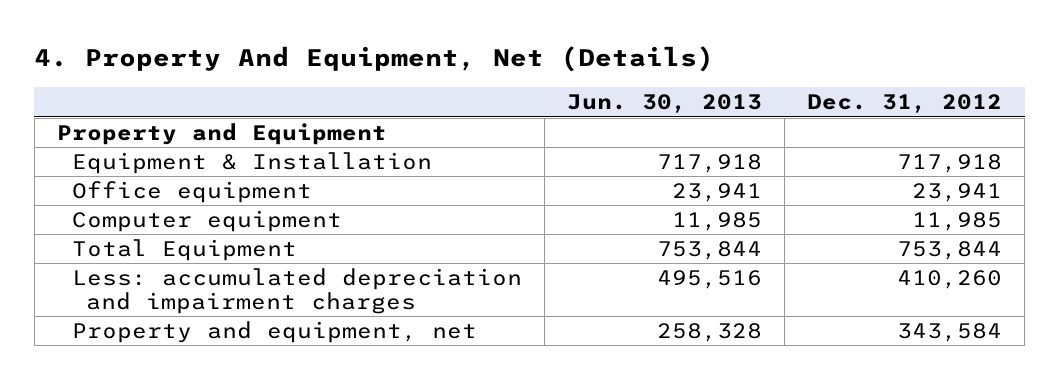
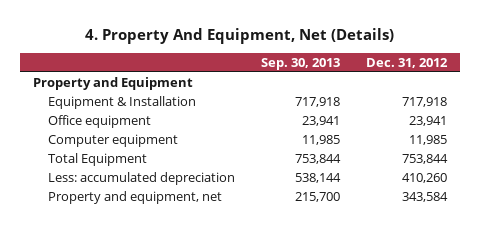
[566,94,762,114] Jun. 30, 2013 -> none
none -> [260,57,340,70] Sep. 30, 2013
[71,267,522,314] Less: accumulated depreciation and impairment charges -> [47,172,235,186] Less: accumulated depreciation

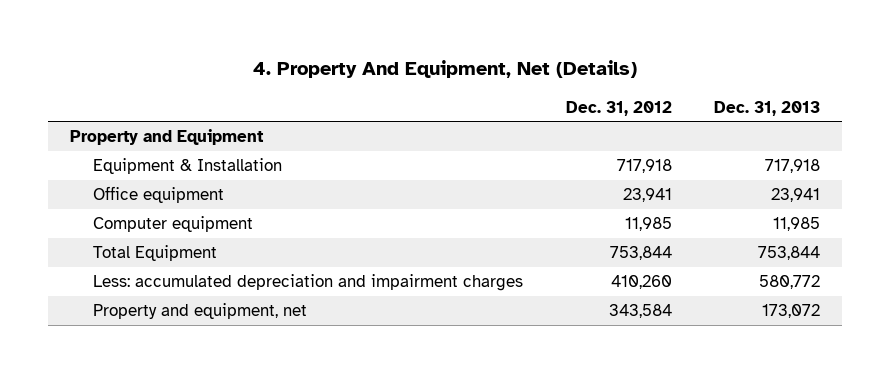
[260,57,340,70] Sep. 30, 2013 -> none
none -> [714,100,821,116] Dec. 31, 2013
[47,172,235,186] Less: accumulated depreciation -> [92,274,523,292] Less: accumulated depreciation and impairment charges

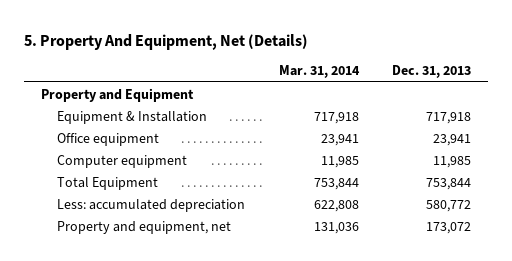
[253,60,638,79] 4. Property And Equipment, Net (Details) -> [24,33,309,50] 5. Property And Equipment, Net (Details)
[565,100,672,116] Dec. 31, 2012 -> none
none -> [278,65,360,79] Mar. 31, 2014
[92,274,523,292] Less: accumulated depreciation and impairment charges -> [56,198,245,212] Less: accumulated depreciation

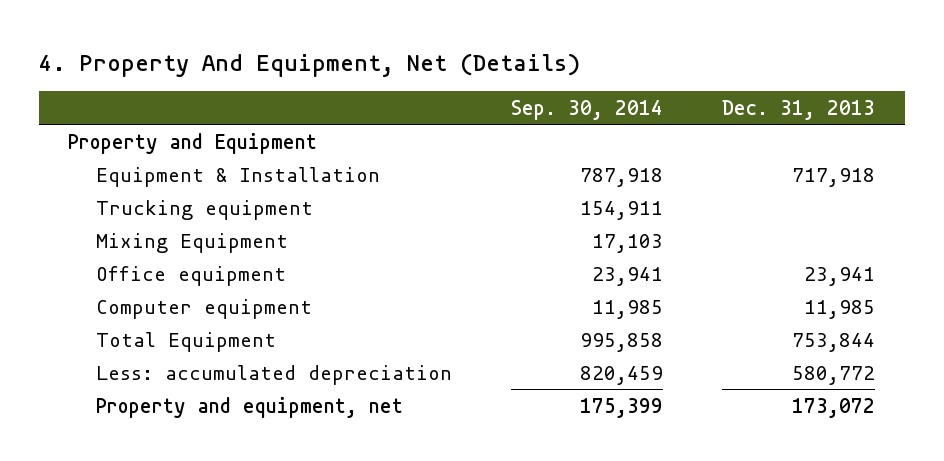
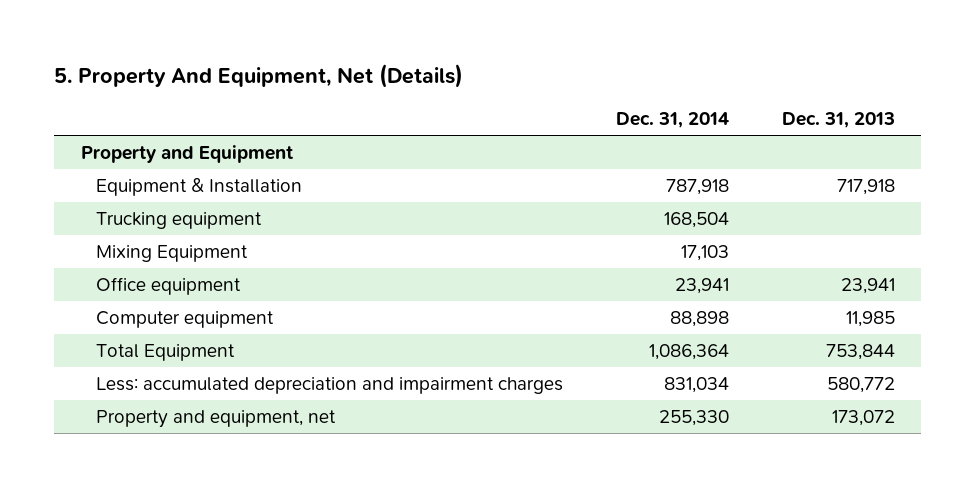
[38,52,580,77] 4. Property And Equipment, Net (Details) -> [54,64,464,89] 5. Property And Equipment, Net (Details)
[511,99,664,120] Sep. 30, 2014 -> none
none -> [615,112,729,129] Dec. 31, 2014
[95,364,452,385] Less: accumulated depreciation -> [96,376,564,394] Less: accumulated depreciation and impairment charges

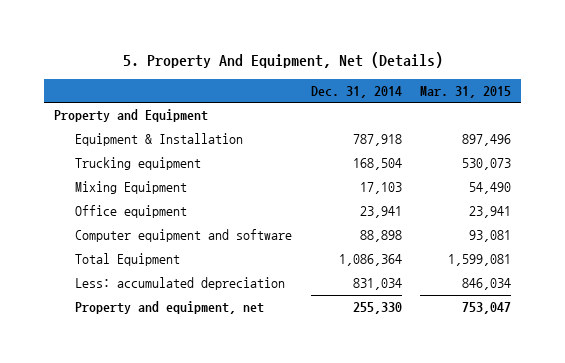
[781,112,895,129] Dec. 31, 2013 -> none
none -> [420,85,512,98] Mar. 31, 2015
[96,310,275,328] Computer equipment -> [74,229,292,243] Computer equipment and software
[96,376,564,394] Less: accumulated depreciation and impairment charges -> [74,277,285,291] Less: accumulated depreciation

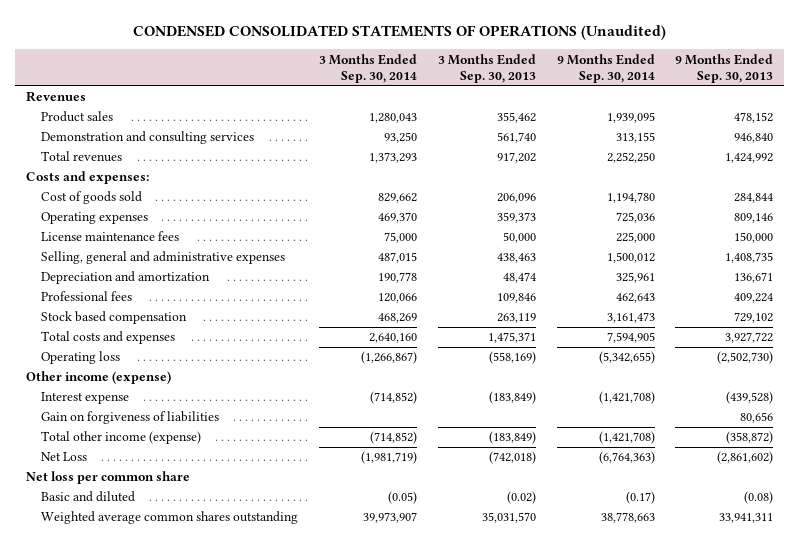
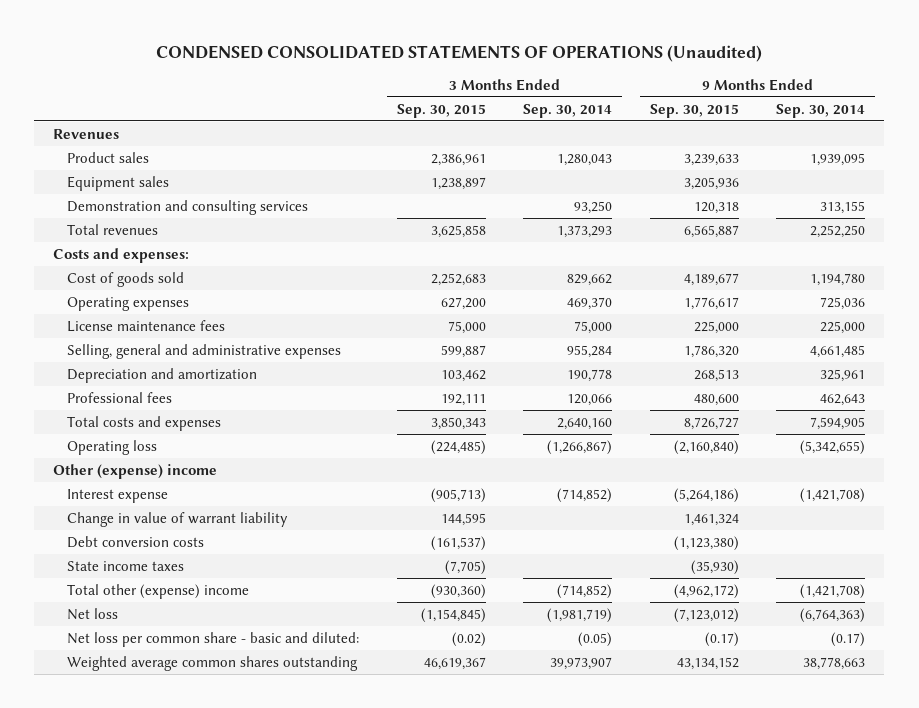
[437,53,536,83] 3 Months Ended Sep. 30, 2013 -> none
[675,53,774,83] 9 Months Ended Sep. 30, 2013 -> none
none -> [396,103,486,118] Sep. 30, 2015
none -> [649,103,739,118] Sep. 30, 2015
none -> [67,175,170,191] Equipment sales
[377,252,417,264] 487,015 -> [567,344,613,358] 955,284
[606,252,655,264] 1,500,012 -> [810,344,866,358] 4,661,485
[41,311,188,325] Stock based compensation -> none
[25,371,171,385] Other income (expense) -> [53,463,218,479] Other (expense) income
[41,411,220,425] Gain on forgiveness of liabilities -> none
[25,471,190,485] Net loss per common share -> none
none -> [67,511,289,527] Change in value of warrant liability
none -> [67,535,205,548] Debt conversion costs
none -> [67,560,185,571] State income taxes
[41,431,202,445] Total other income (expense) -> [67,583,250,599] Total other (expense) income
[41,452,88,462] Net Loss -> [67,607,119,620] Net loss
[41,491,136,503] Basic and diluted -> [67,631,360,647] Net loss per common share - basic and diluted:

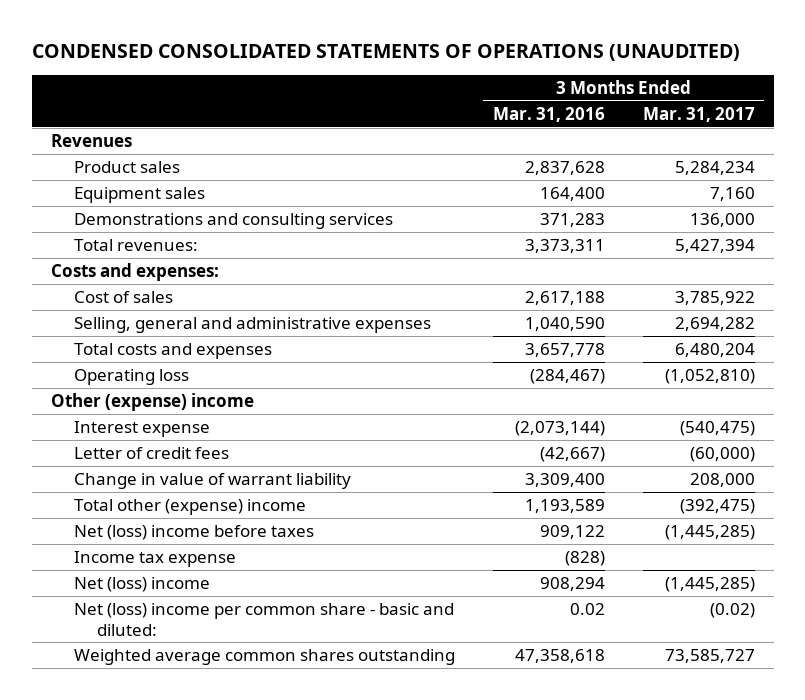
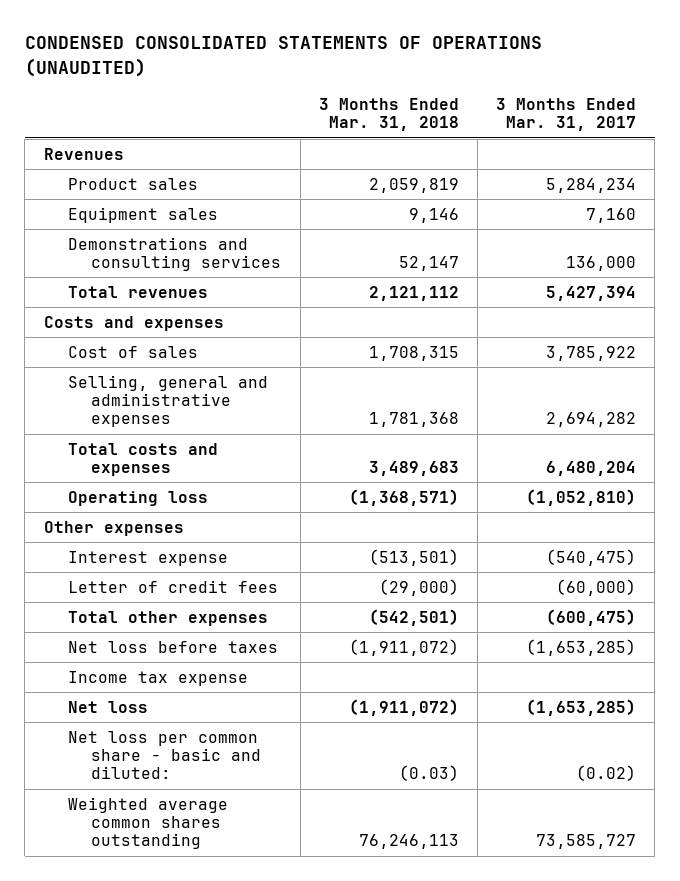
[492,106,605,122] Mar. 31, 2016 -> none
none -> [318,97,459,132] 3 Months Ended Mar. 31, 2018
[73,239,198,252] Total revenues: -> [67,285,208,298] Total revenues
[50,263,219,282] Costs and expenses: -> [43,315,224,331] Costs and expenses
[50,393,254,412] Other (expense) income -> [43,520,184,536] Other expenses
[73,473,351,490] Change in value of warrant liability -> none
[73,499,306,516] Total other (expense) income -> [67,610,268,626] Total other expenses
[679,499,755,515] (392,475) -> [545,608,636,626] (600,475)
[73,525,314,541] Net (loss) income before taxes -> [67,640,278,653] Net loss before taxes
[664,525,755,541] (1,445,285) -> [525,638,636,656] (1,653,285)
[73,577,210,593] Net (loss) income -> [67,700,148,713] Net loss
[664,577,755,593] (1,445,285) -> [525,698,636,716] (1,653,285)
[73,603,454,636] Net (loss) income per common share - basic and diluted: -> [67,730,262,780] Net loss per common share - basic and diluted:

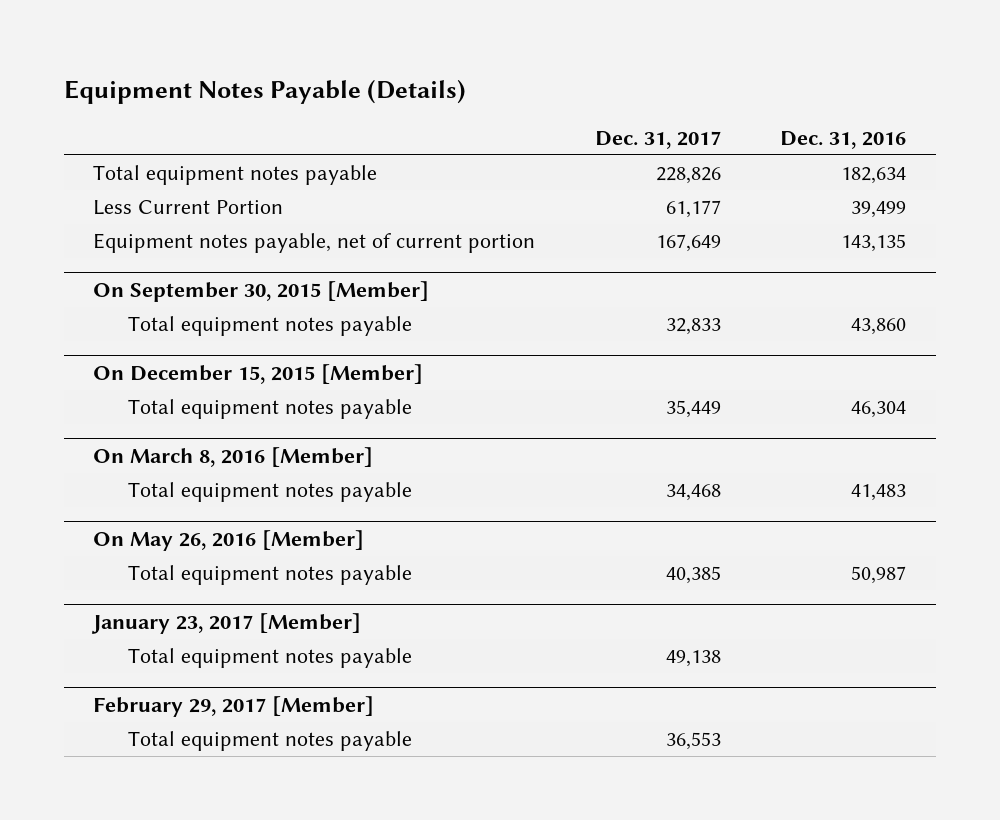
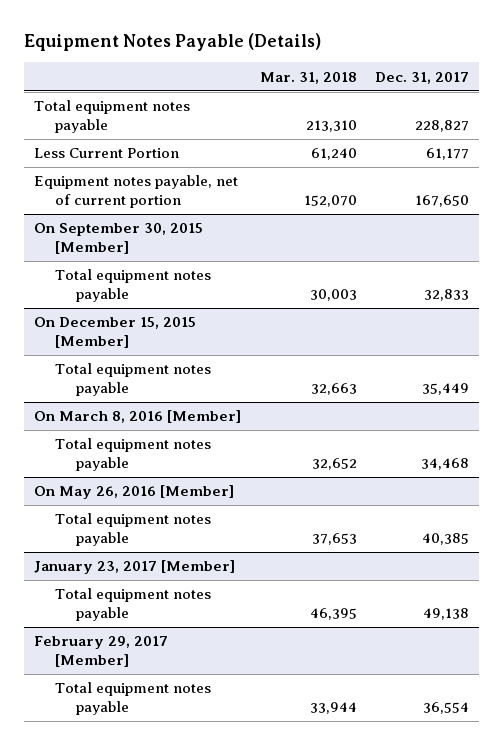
[780,130,907,149] Dec. 31, 2016 -> none
none -> [259,71,357,84] Mar. 31, 2018
[655,167,721,185] 228,826 -> [415,120,470,133] 228,827
[655,234,721,253] 167,649 -> [415,195,470,208] 167,650
[665,732,721,751] 36,553 -> [423,702,470,715] 36,554

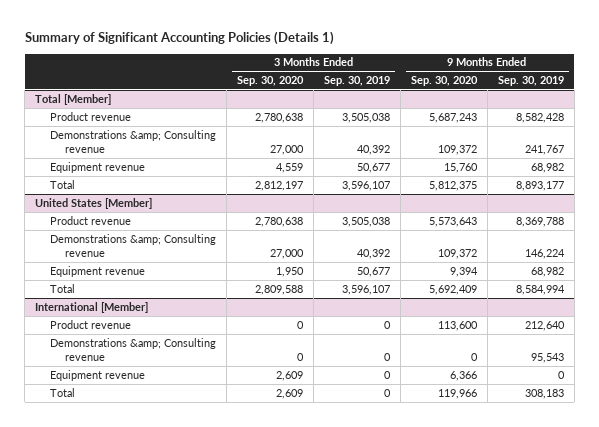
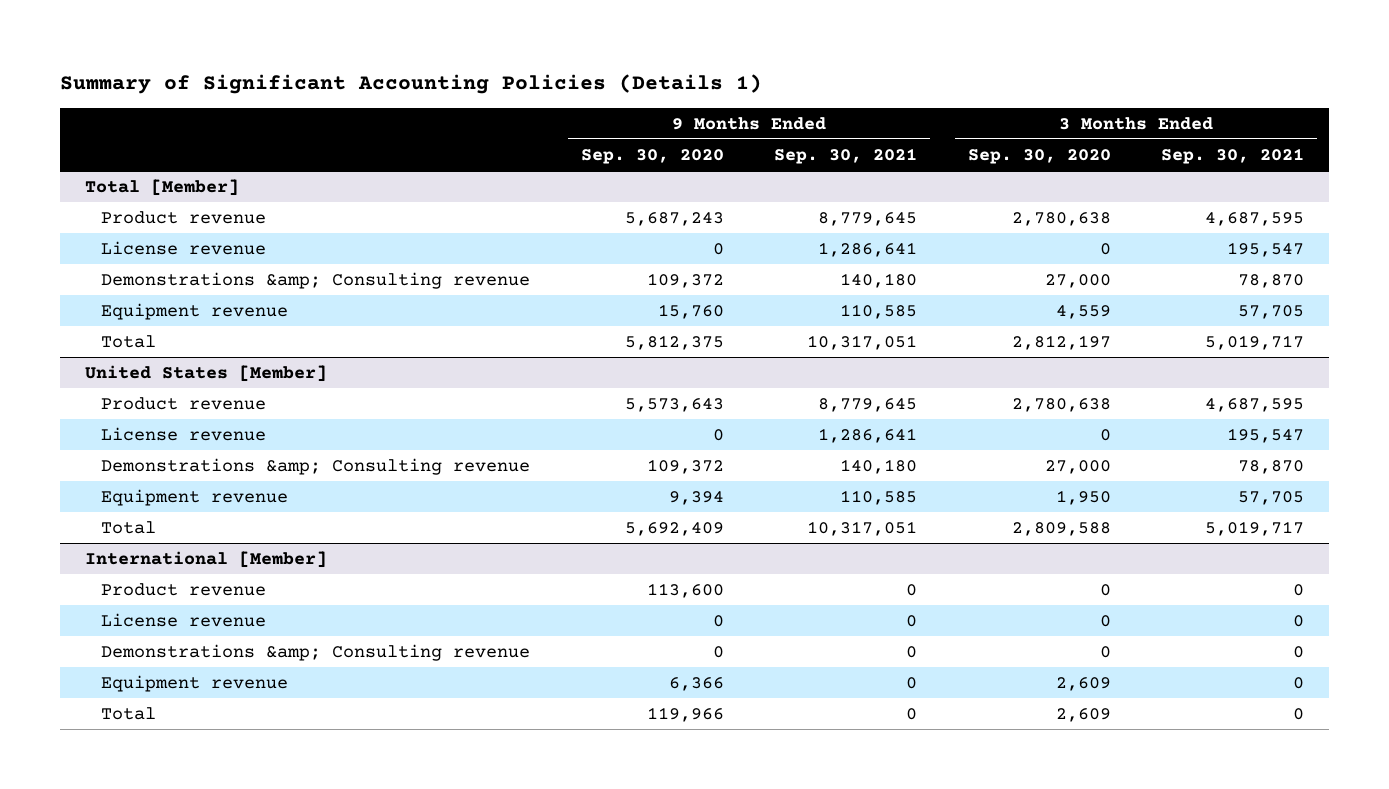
[324,75,391,86] Sep. 30, 2019 -> none
[497,75,564,86] Sep. 30, 2019 -> none
none -> [774,147,918,164] Sep. 30, 2021
none -> [1160,147,1304,164] Sep. 30, 2021
none -> [101,241,267,256] License revenue
none -> [101,427,267,442] License revenue
none -> [101,613,267,628] License revenue

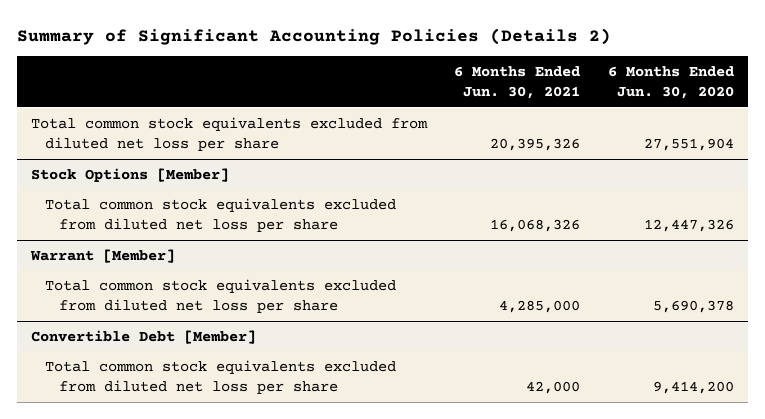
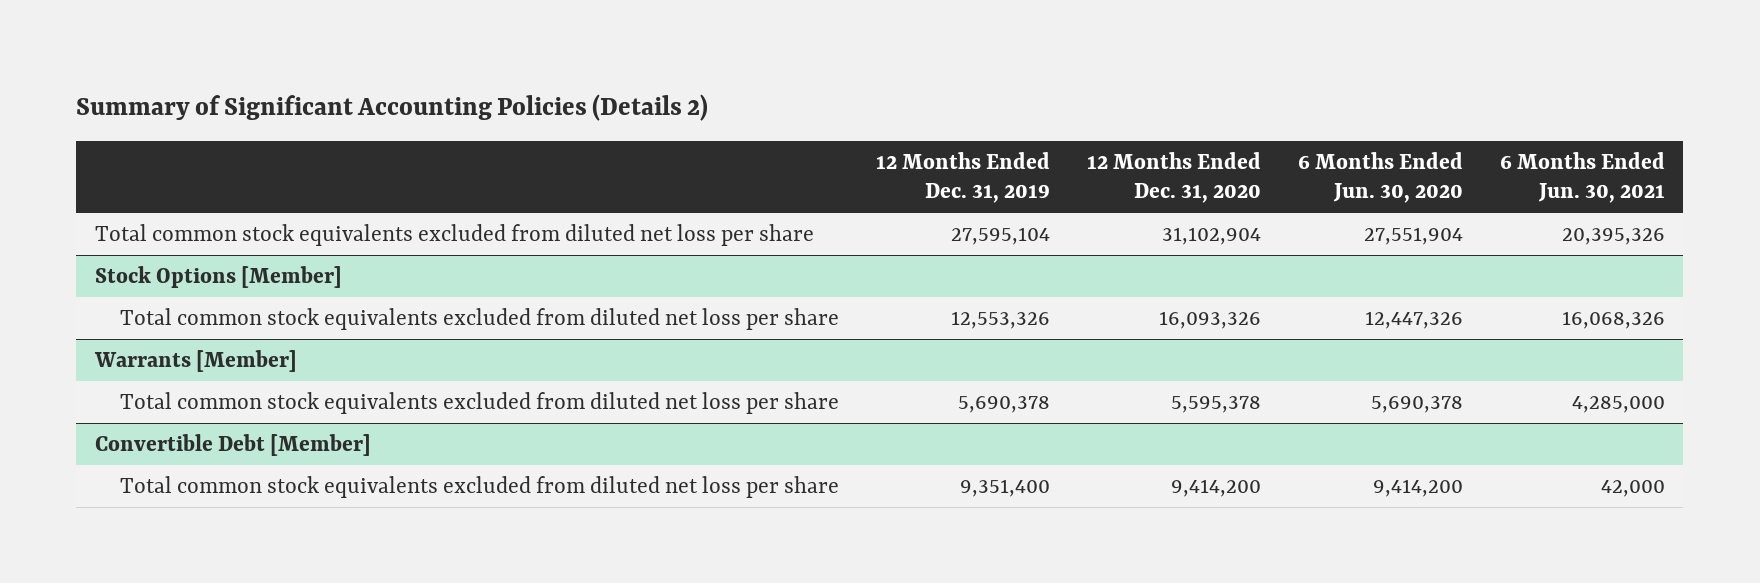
none -> [875,151,1050,204] 12 Months Ended Dec. 31, 2019
none -> [1086,151,1261,204] 12 Months Ended Dec. 31, 2020
[29,248,175,263] Warrant [Member] -> [93,350,297,373] Warrants [Member]

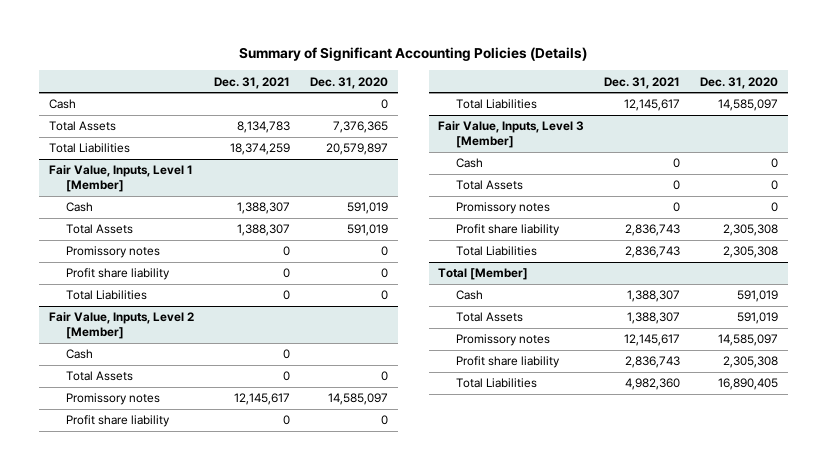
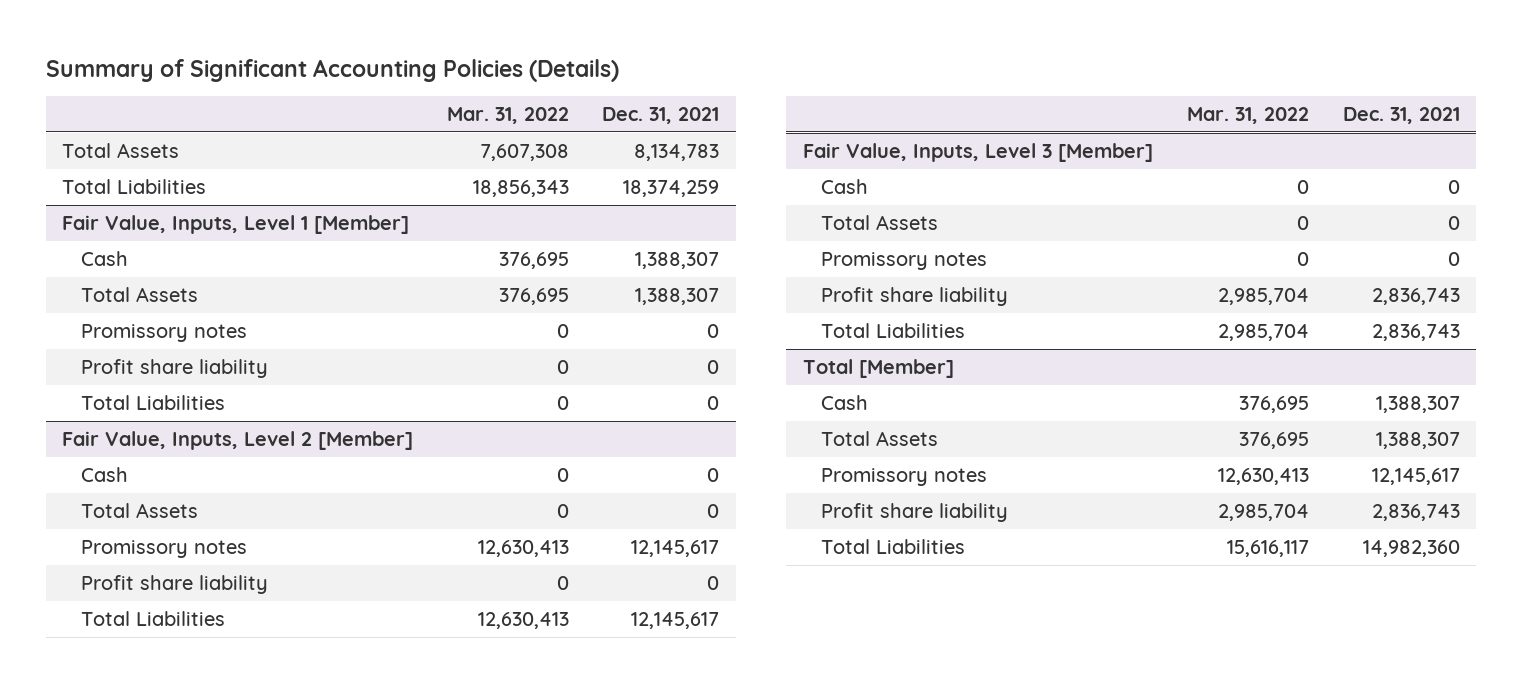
[310,76,389,89] Dec. 31, 2020 -> none
none -> [446,107,569,125] Mar. 31, 2022
[48,99,76,110] Cash -> none
[625,378,681,391] 4,982,360 -> [1362,539,1460,557] 14,982,360

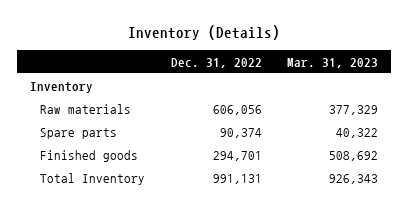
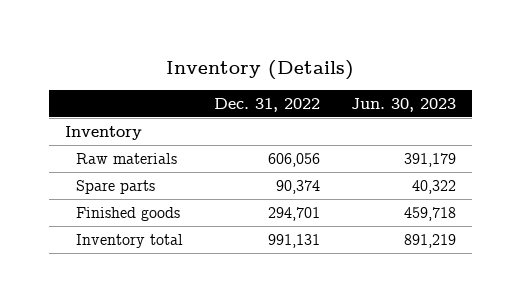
[287,57,379,68] Mar. 31, 2023 -> none
none -> [351,97,457,112] Jun. 30, 2023
[39,172,145,185] Total Inventory -> [76,233,184,248] Inventory total

